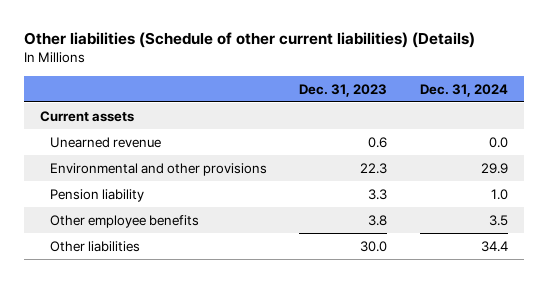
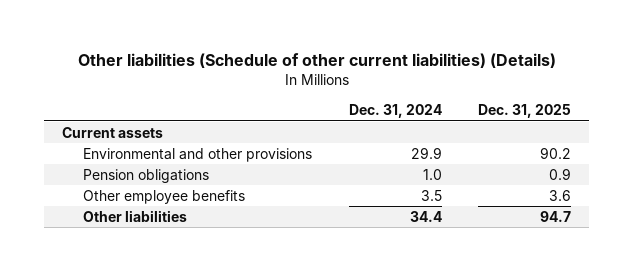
[299,83,388,97] Dec. 31, 2023 -> none
none -> [478,104,572,119] Dec. 31, 2025
[49,136,161,148] Unearned revenue -> none
[49,188,144,202] Pension liability -> [83,168,210,183] Pension obligations

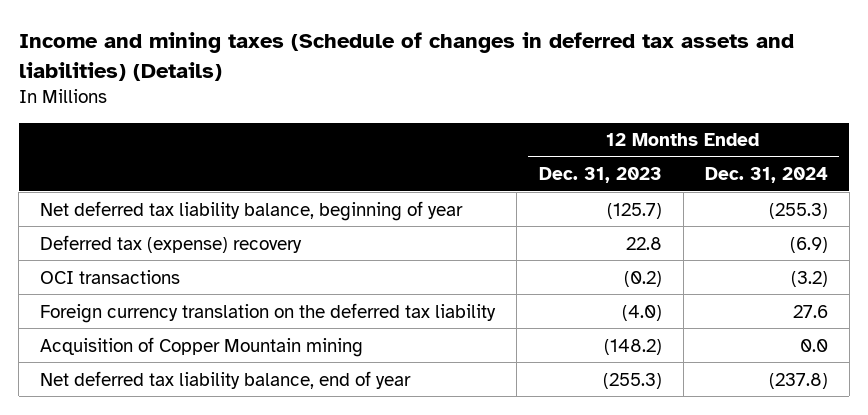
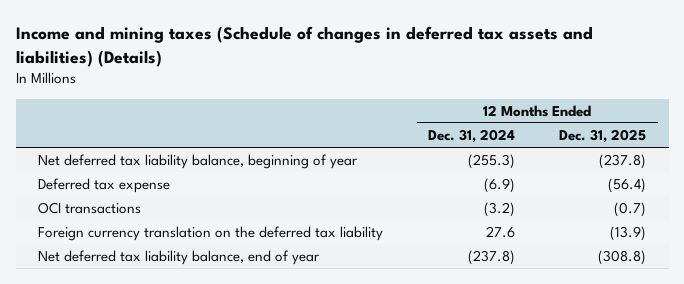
[538,167,662,184] Dec. 31, 2023 -> none
none -> [559,129,647,144] Dec. 31, 2025
[40,234,303,253] Deferred tax (expense) recovery -> [37,178,170,194] Deferred tax expense
[40,336,364,357] Acquisition of Copper Mountain mining -> none

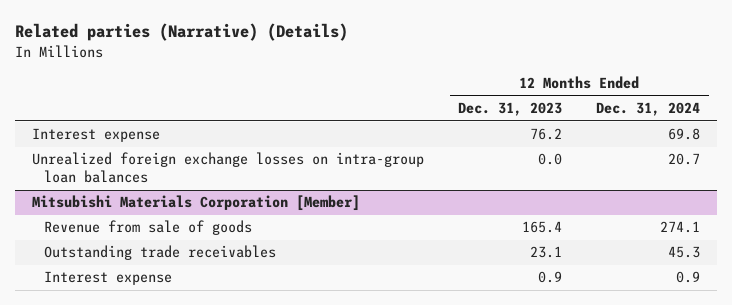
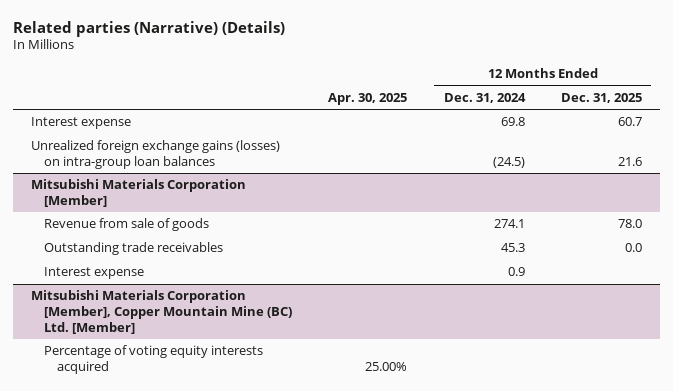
[458,102,563,117] Dec. 31, 2023 -> none
none -> [328,92,408,105] Apr. 30, 2025
none -> [560,92,642,103] Dec. 31, 2025
[32,152,425,184] Unrealized foreign exchange losses on intra-group loan balances -> [31,140,281,170] Unrealized foreign exchange gains (losses) on intra-group loan balances
[668,153,701,166] 20.7 -> [492,157,525,169] (24.5)
none -> [31,290,293,334] Mitsubishi Materials Corporation [Member], Copper Mountain Mine (BC) Ltd. [Member]
none -> [44,345,264,375] Percentage of voting equity interests acquired

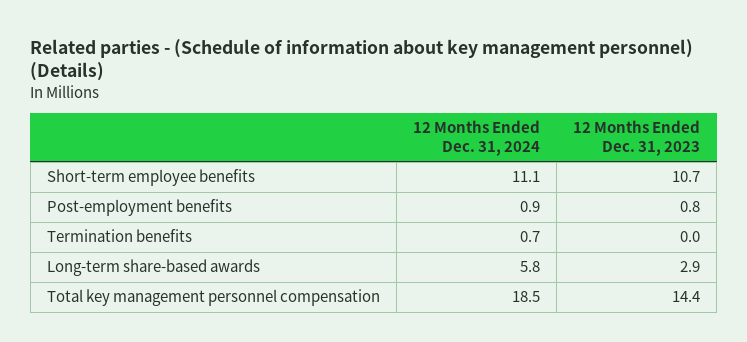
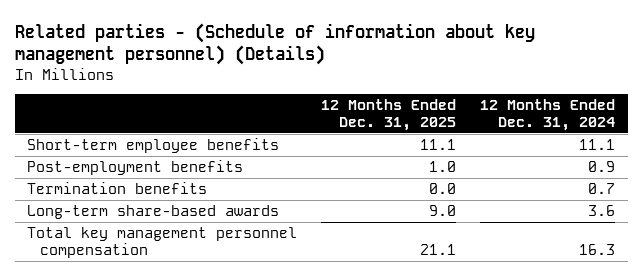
[573,120,701,156] 12 Months Ended Dec. 31, 2023 -> none
none -> [321,99,457,131] 12 Months Ended Dec. 31, 2025
[520,261,541,273] 5.8 -> [588,204,616,216] 3.6
[512,291,541,303] 18.5 -> [579,243,616,255] 16.3

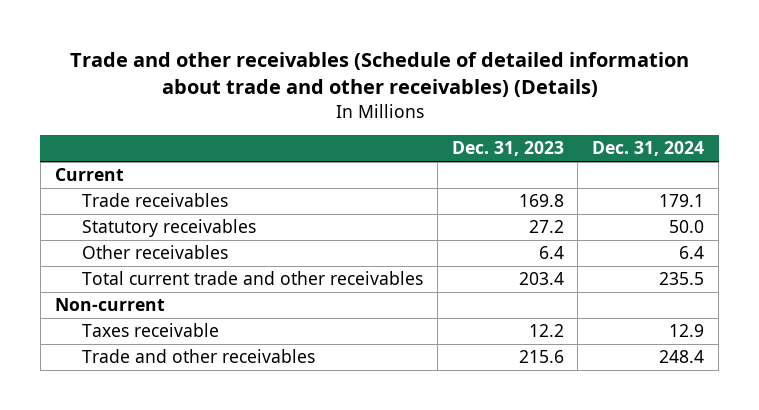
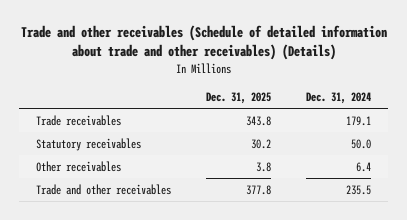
[451,141,564,157] Dec. 31, 2023 -> none
none -> [206,91,272,104] Dec. 31, 2025
[54,168,124,182] Current -> none
[81,271,423,286] Total current trade and other receivables -> none
[54,298,165,312] Non-current -> none
[81,323,219,338] Taxes receivable -> none
[659,350,705,364] 248.4 -> [345,184,371,195] 235.5

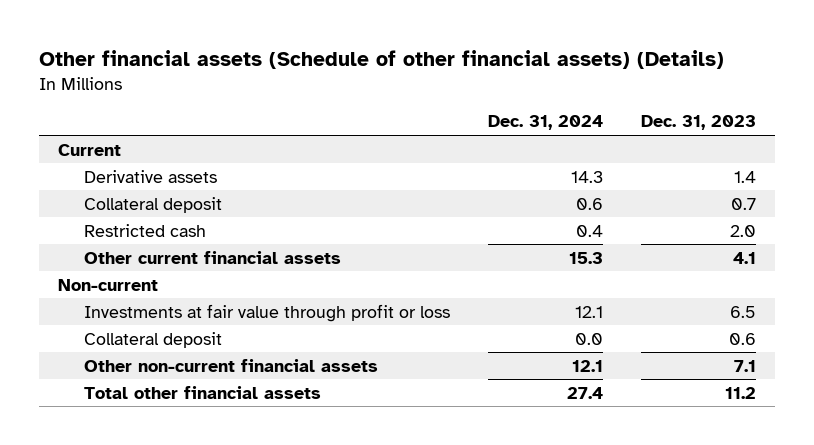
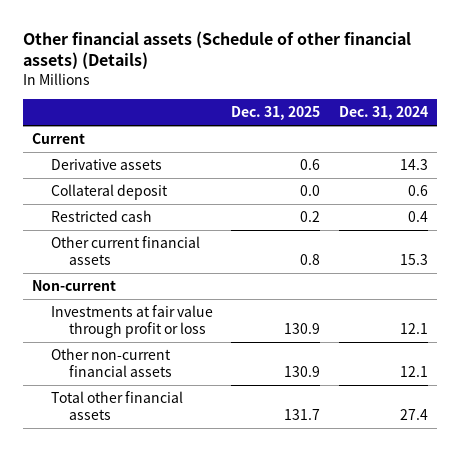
[641,115,757,131] Dec. 31, 2023 -> none
none -> [231,106,321,121] Dec. 31, 2025
[83,331,222,348] Collateral deposit -> none

